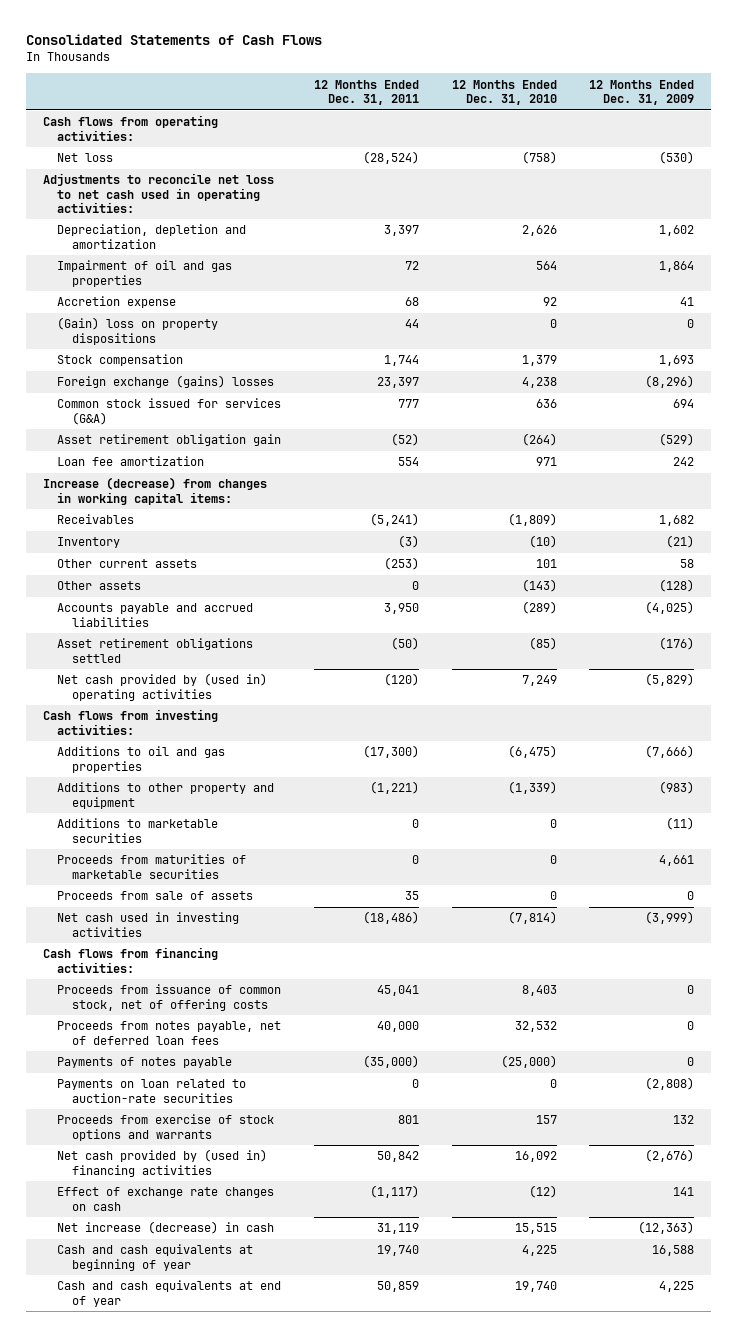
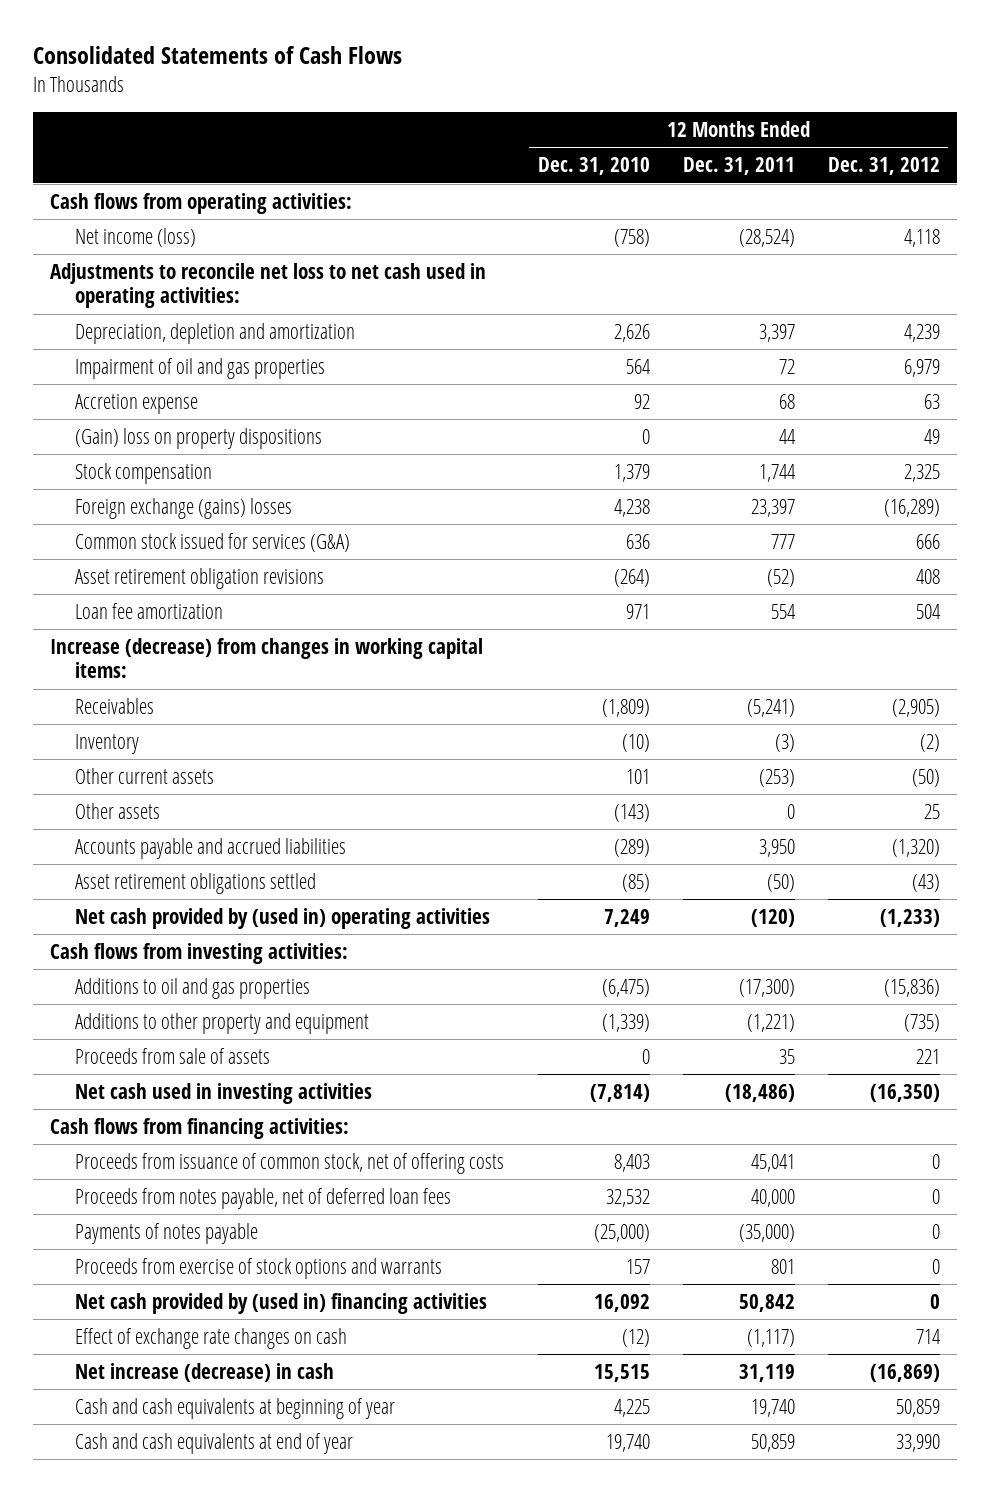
[589,79,695,106] 12 Months Ended Dec. 31, 2009 -> none
none -> [828,157,941,176] Dec. 31, 2012
[57,153,114,163] Net loss -> [75,227,197,247] Net income (loss)
[57,434,282,447] Asset retirement obligation gain -> [75,567,325,589] Asset retirement obligation revisions
[57,818,219,843] Additions to marketable securities -> none
[57,854,247,879] Proceeds from maturities of marketable securities -> none
[57,1079,247,1103] Payments on loan related to auction-rate securities -> none

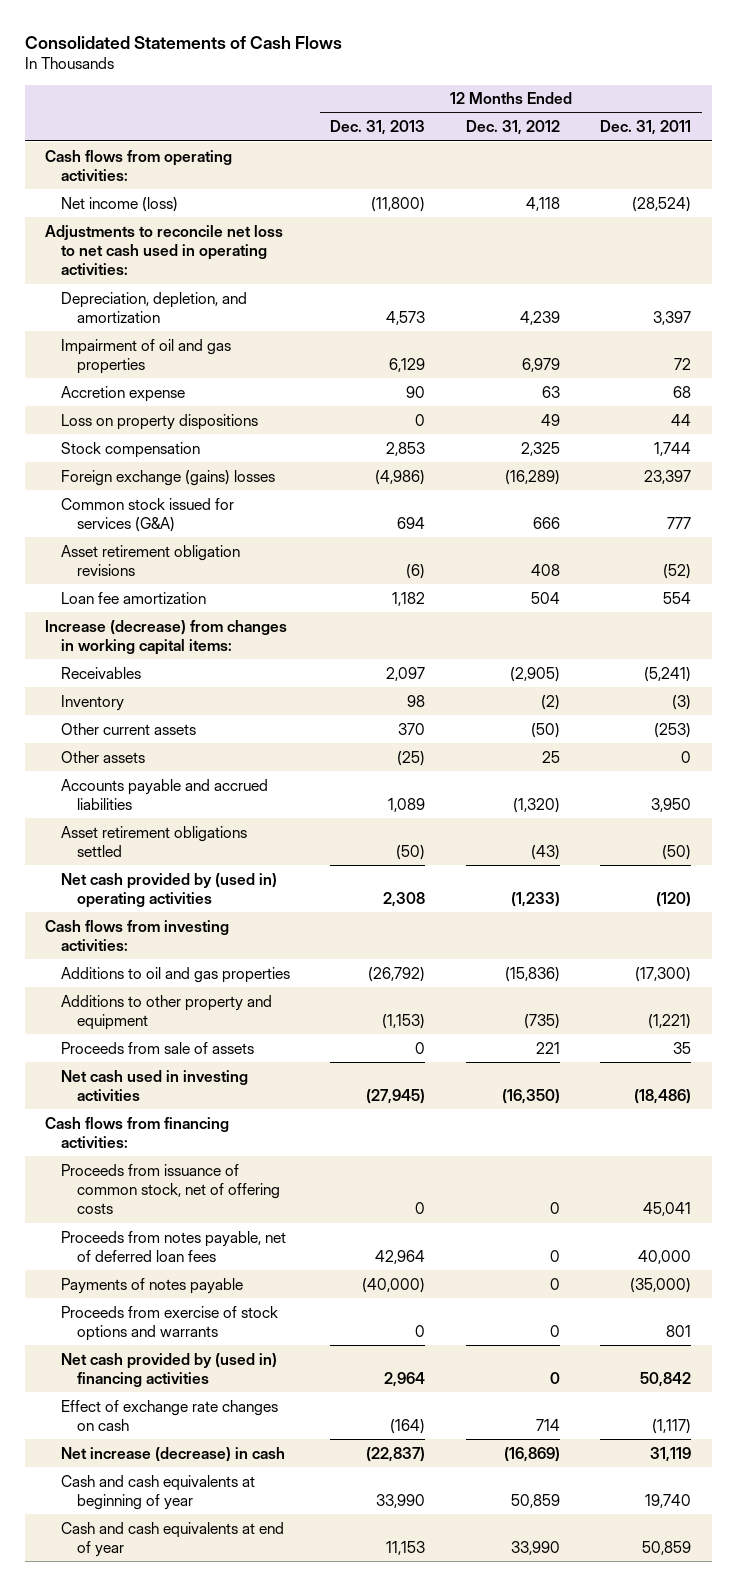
[537,157,650,176] Dec. 31, 2010 -> none
none -> [330,120,426,136] Dec. 31, 2013
[75,322,356,344] Depreciation, depletion and amortization -> [61,291,248,323] Depreciation, depletion, and amortization
[75,427,323,449] (Gain) loss on property dispositions -> [61,413,259,430] Loss on property dispositions

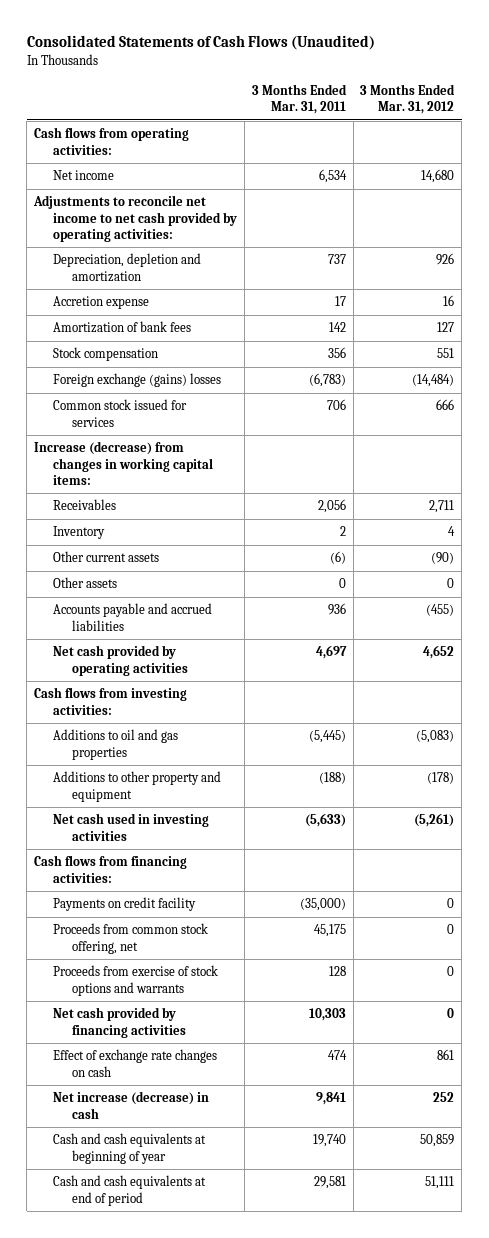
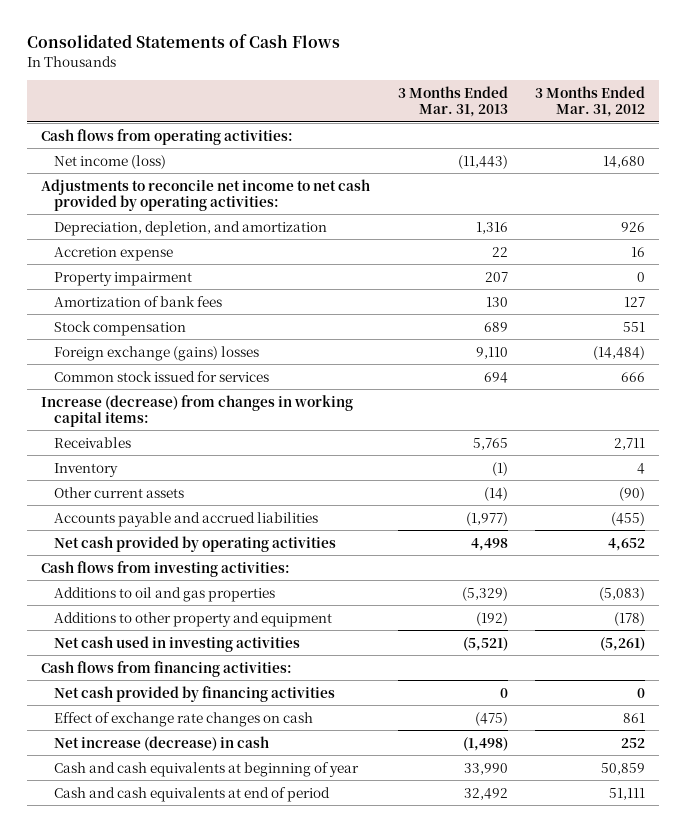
[26,35,375,51] Consolidated Statements of Cash Flows (Unaudited) -> [26,34,340,49] Consolidated Statements of Cash Flows
[251,84,347,115] 3 Months Ended Mar. 31, 2011 -> none
none -> [397,85,508,118] 3 Months Ended Mar. 31, 2013
[52,170,114,181] Net income -> [54,154,167,169] Net income (loss)
[52,253,201,282] Depreciation, depletion and amortization -> [54,220,328,236] Depreciation, depletion, and amortization
none -> [54,271,193,286] Property impairment
[52,577,117,589] Other assets -> none
[52,897,196,912] Payments on credit facility -> none
[52,923,208,954] Proceeds from common stock offering, net -> none
[52,965,218,996] Proceeds from exercise of stock options and warrants -> none

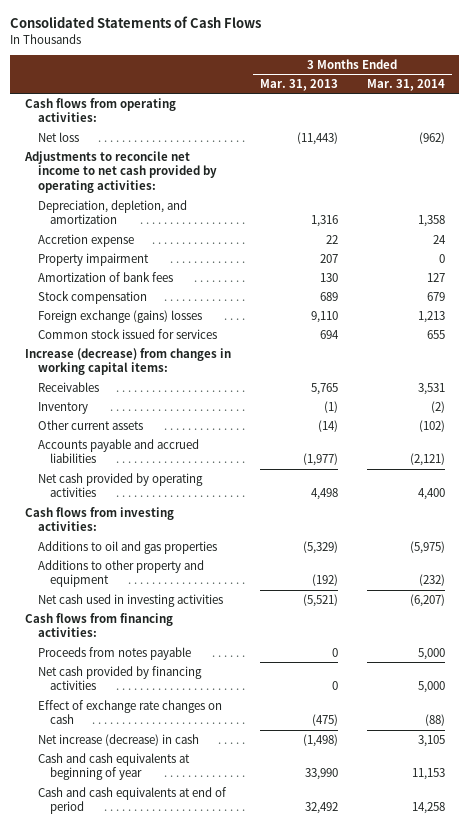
[535,85,646,118] 3 Months Ended Mar. 31, 2012 -> none
none -> [366,79,445,92] Mar. 31, 2014
[54,154,167,169] Net income (loss) -> [37,131,79,142] Net loss
none -> [37,646,191,660] Proceeds from notes payable

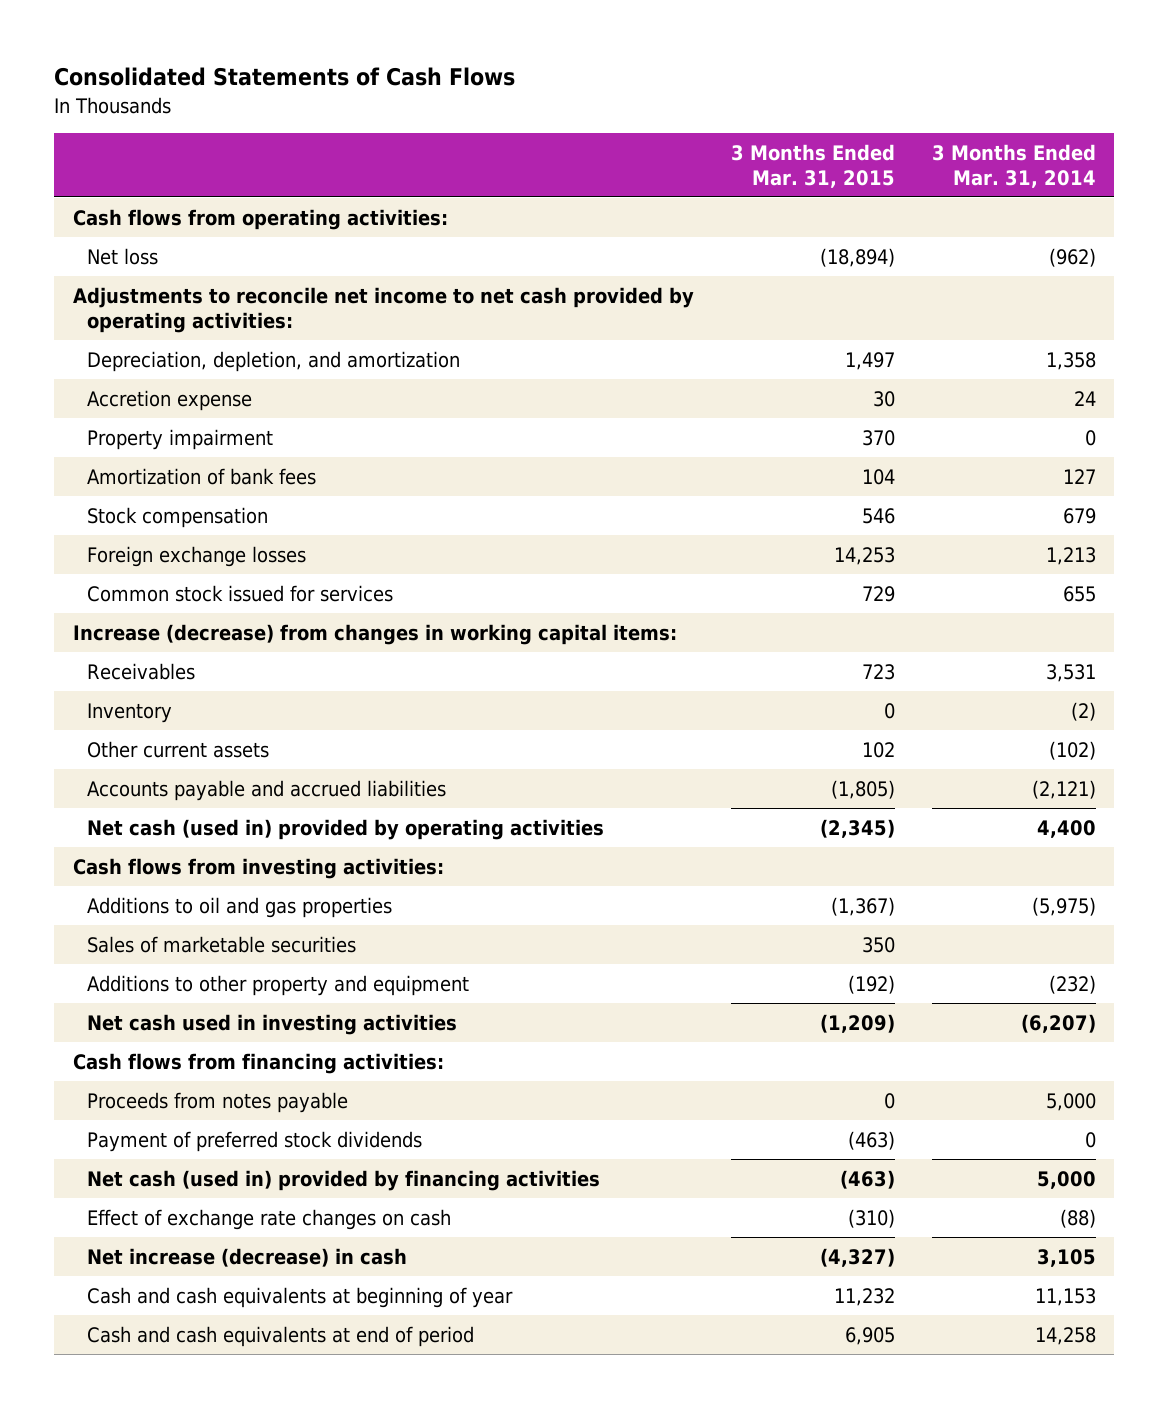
[259,79,338,92] Mar. 31, 2013 -> none
none -> [730,143,895,188] 3 Months Ended Mar. 31, 2015
[37,309,202,323] Foreign exchange (gains) losses -> [87,546,307,568] Foreign exchange losses
[37,472,203,498] Net cash provided by operating activities -> [87,819,605,841] Net cash (used in) provided by operating activities
none -> [87,936,357,954] Sales of marketable securities
none -> [87,1131,423,1153] Payment of preferred stock dividends
[37,665,202,691] Net cash provided by financing activities -> [87,1170,601,1192] Net cash (used in) provided by financing activities

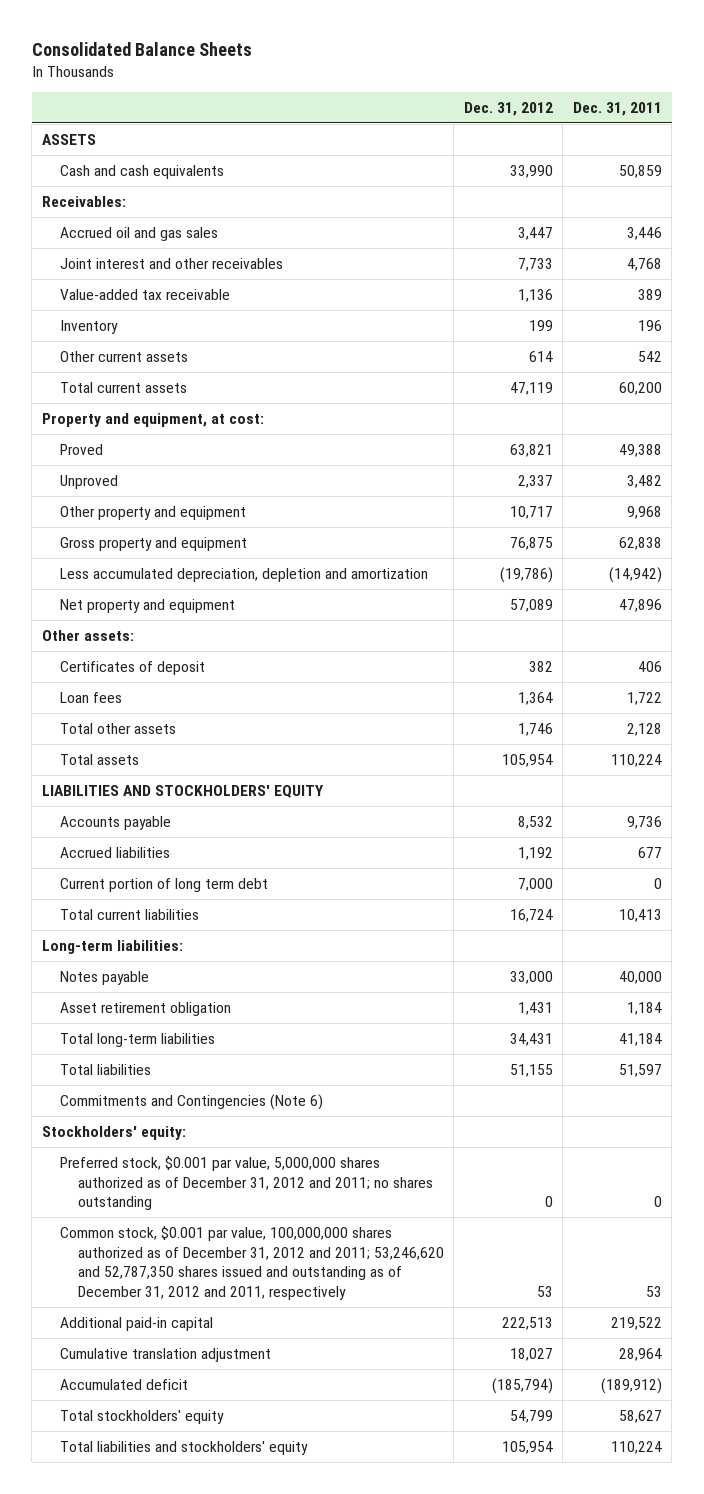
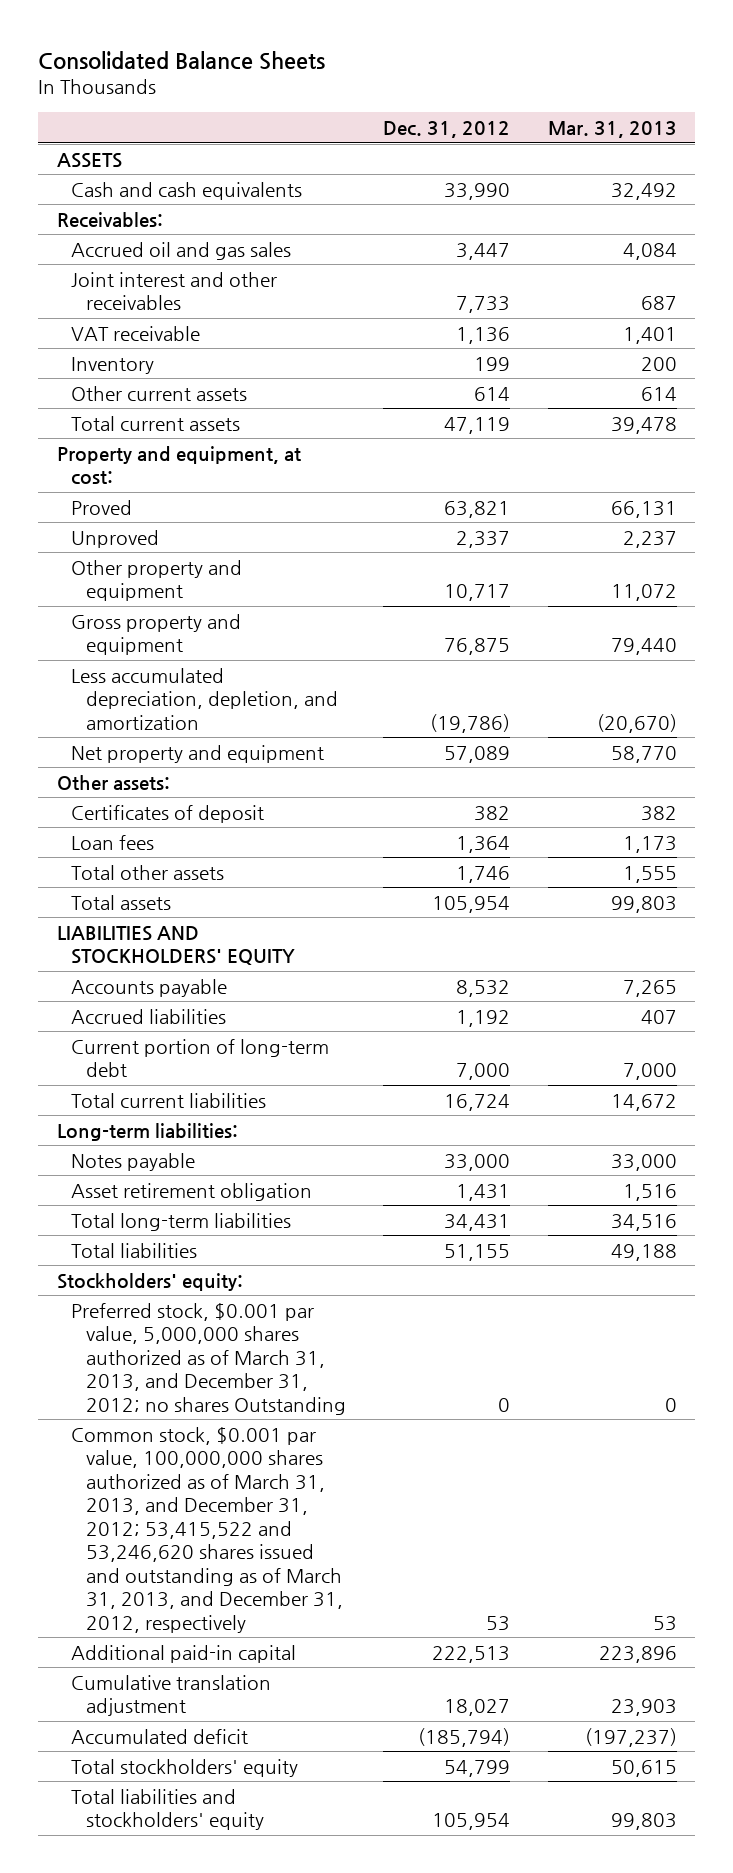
[572,102,662,117] Dec. 31, 2011 -> none
none -> [547,121,677,139] Mar. 31, 2013
[59,288,230,300] Value-added tax receivable -> [71,325,201,341] VAT receivable
[59,567,428,582] Less accumulated depreciation, depletion and amortization -> [71,667,339,730] Less accumulated depreciation, depletion, and amortization
[59,877,268,892] Current portion of long term debt -> [71,1038,330,1078] Current portion of long-term debt
[59,1093,323,1110] Commitments and Contingencies (Note 6) -> none
[59,1155,433,1211] Preferred stock, $0.001 par value, 5,000,000 shares authorized as of December 31, 2012 and 2011; no shares outstanding -> [71,1302,347,1415] Preferred stock, $0.001 par value, 5,000,000 shares authorized as of March 31, 2013, and December 31, 2012; no shares Outstanding
[59,1225,444,1301] Common stock, $0.001 par value, 100,000,000 shares authorized as of December 31, 2012 and 2011; 53,246,620 and 52,787,350 shares issued and outstanding as of December 31, 2012 and 2011, respectively -> [71,1426,344,1633] Common stock, $0.001 par value, 100,000,000 shares authorized as of March 31, 2013, and December 31, 2012; 53,415,522 and 53,246,620 shares issued and outstanding as of March 31, 2013, and December 31, 2012, respectively

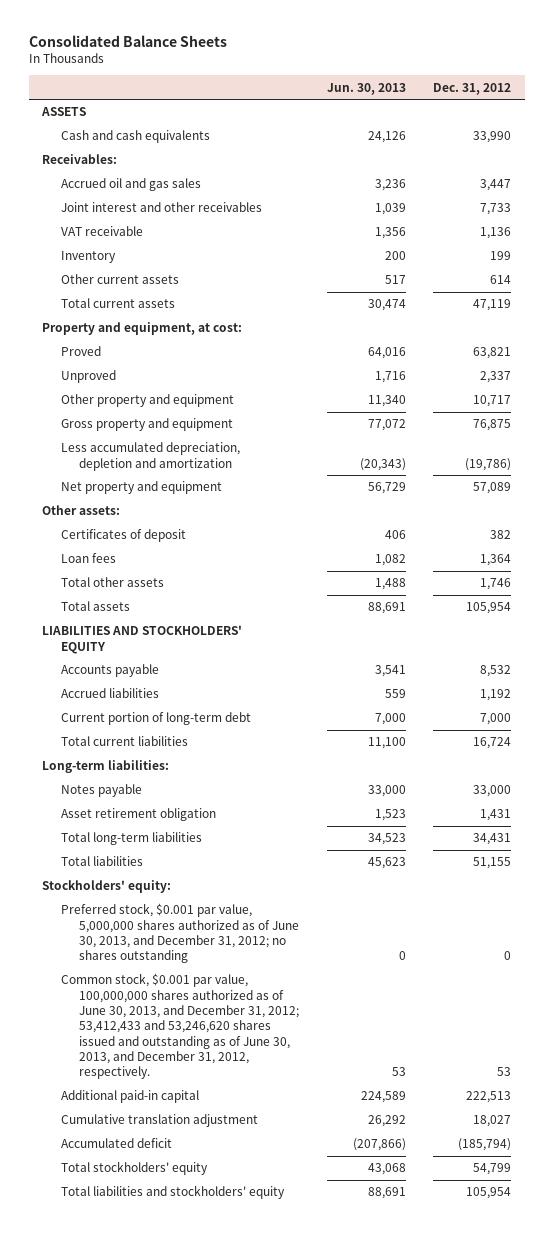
[547,121,677,139] Mar. 31, 2013 -> none
none -> [326,82,406,95] Jun. 30, 2013
[71,667,339,730] Less accumulated depreciation, depletion, and amortization -> [60,442,240,471] Less accumulated depreciation, depletion and amortization
[71,1302,347,1415] Preferred stock, $0.001 par value, 5,000,000 shares authorized as of March 31, 2013, and December 31, 2012; no shares Outstanding -> [60,903,300,964] Preferred stock, $0.001 par value, 5,000,000 shares authorized as of June 30, 2013, and December 31, 2012; no shares outstanding
[71,1426,344,1633] Common stock, $0.001 par value, 100,000,000 shares authorized as of March 31, 2013, and December 31, 2012; 53,415,522 and 53,246,620 shares issued and outstanding as of March 31, 2013, and December 31, 2012, respectively -> [60,973,300,1080] Common stock, $0.001 par value, 100,000,000 shares authorized as of June 30, 2013, and December 31, 2012; 53,412,433 and 53,246,620 shares issued and outstanding as of June 30, 2013, and December 31, 2012, respectively.

